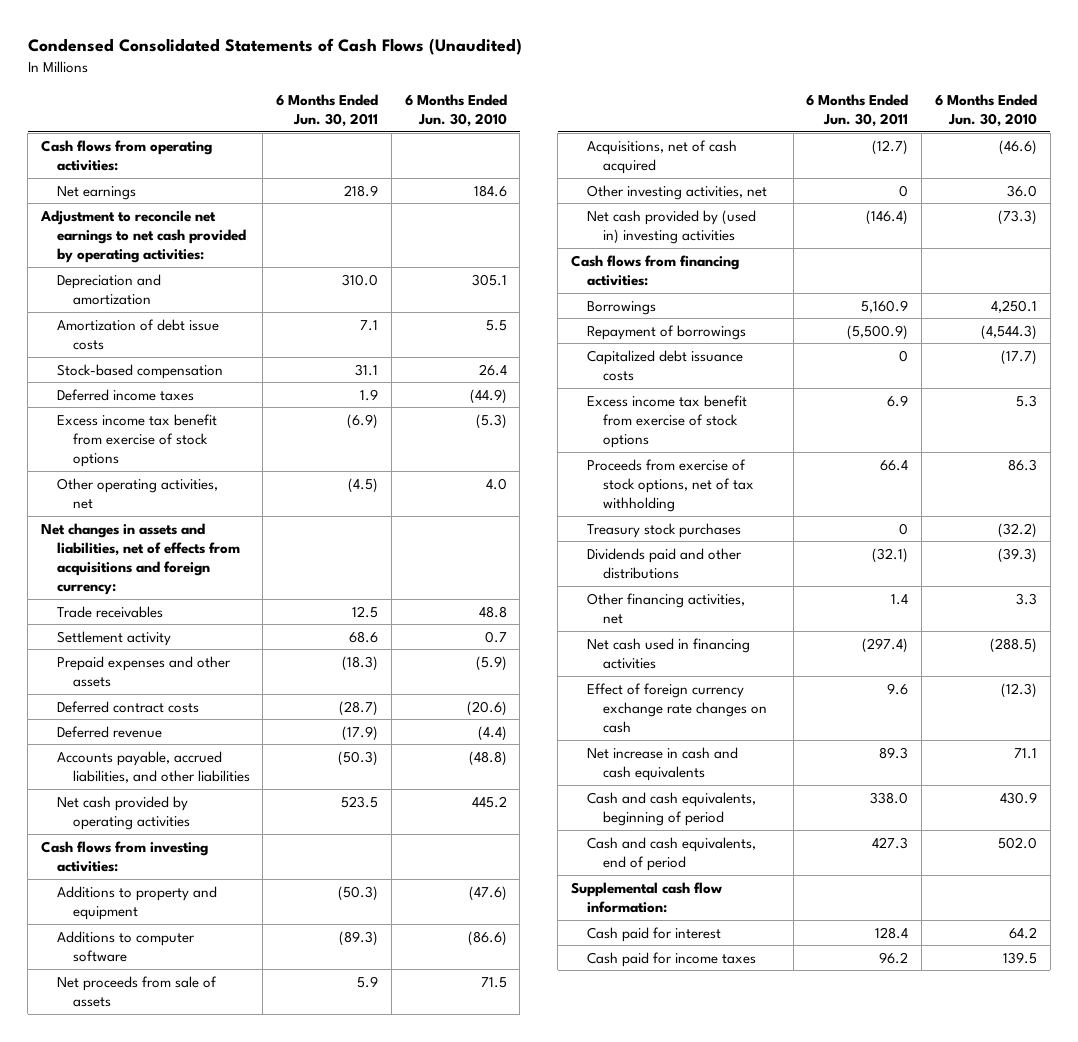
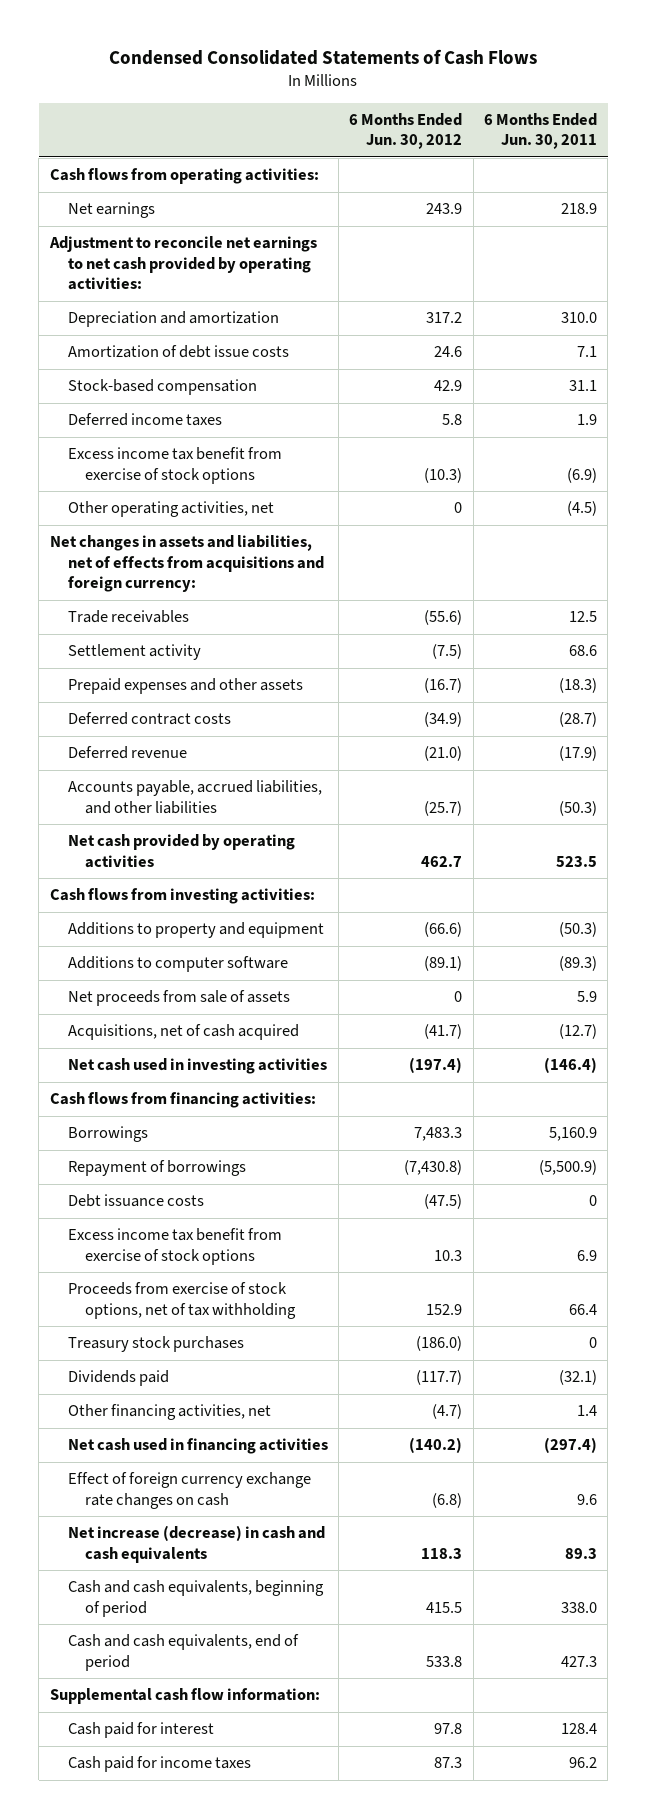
[27,38,522,56] Condensed Consolidated Statements of Cash Flows (Unaudited) -> [109,49,538,66] Condensed Consolidated Statements of Cash Flows
[404,93,507,128] 6 Months Ended Jun. 30, 2010 -> none
none -> [349,112,463,150] 6 Months Ended Jun. 30, 2012
[587,184,768,200] Other investing activities, net -> none
[587,209,757,244] Net cash provided by (used in) investing activities -> [67,1058,327,1075] Net cash used in investing activities
[587,349,744,381] Capitalized debt issuance costs -> [67,1194,204,1208] Debt issuance costs
[587,547,743,579] Dividends paid and other distributions -> [67,1370,169,1387] Dividends paid
[587,746,739,781] Net increase in cash and cash equivalents -> [67,1525,325,1563] Net increase (decrease) in cash and cash equivalents

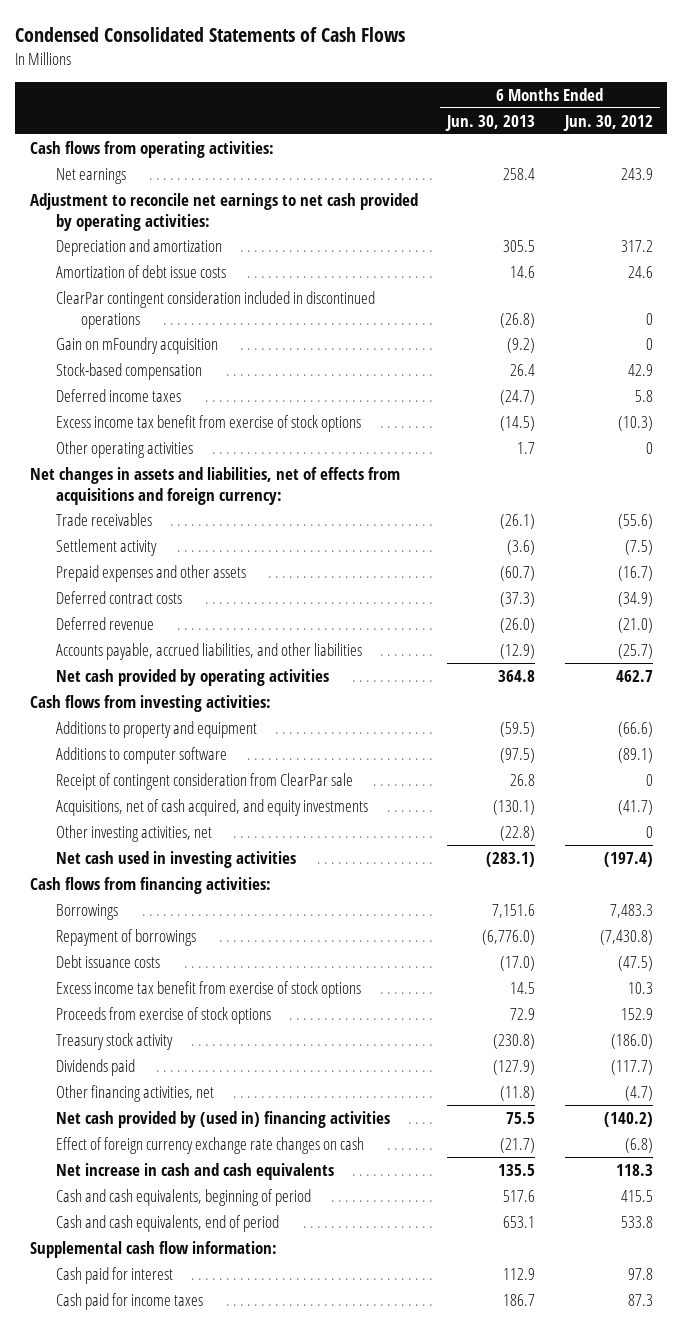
[483,112,597,150] 6 Months Ended Jun. 30, 2011 -> none
none -> [445,114,536,131] Jun. 30, 2013
none -> [55,290,375,329] ClearPar contingent consideration included in discontinued operations
none -> [55,336,218,354] Gain on mFoundry acquisition
[67,501,274,518] Other operating activities, net -> [55,440,193,458] Other operating activities
[67,990,290,1007] Net proceeds from sale of assets -> none
none -> [55,772,353,790] Receipt of contingent consideration from ClearPar sale
[67,1024,299,1041] Acquisitions, net of cash acquired -> [55,798,368,816] Acquisitions, net of cash acquired, and equity investments
none -> [55,824,212,842] Other investing activities, net
[67,1282,297,1319] Proceeds from exercise of stock options, net of tax withholding -> [55,1006,271,1024] Proceeds from exercise of stock options
[67,1336,244,1353] Treasury stock purchases -> [55,1032,173,1050] Treasury stock activity
[67,1438,328,1455] Net cash used in financing activities -> [55,1110,390,1128] Net cash provided by (used in) financing activities
[67,1525,325,1563] Net increase (decrease) in cash and cash equivalents -> [55,1162,334,1180] Net increase in cash and cash equivalents

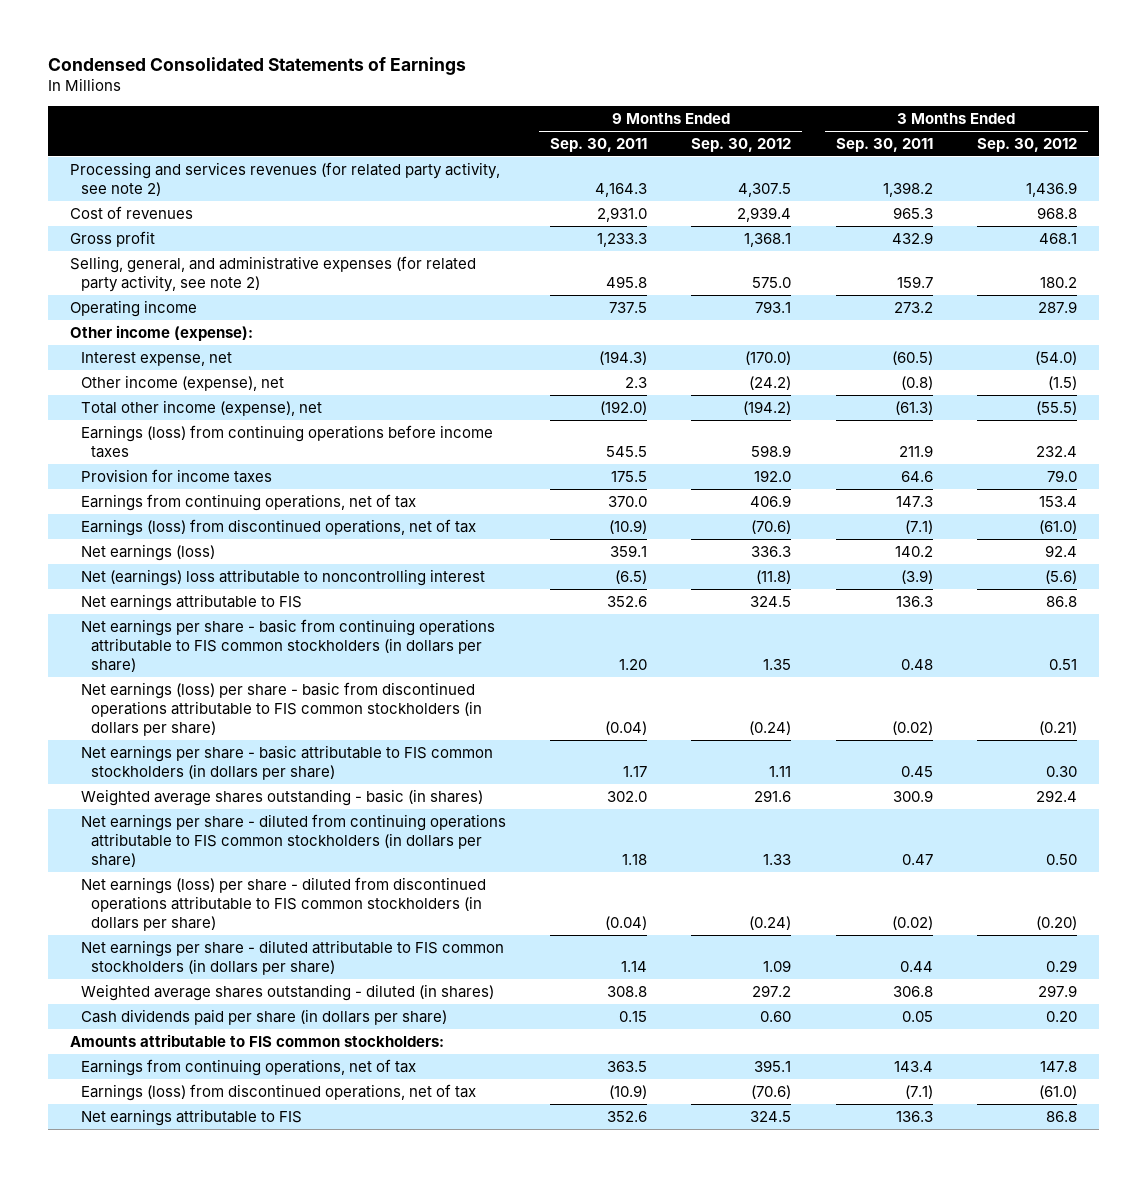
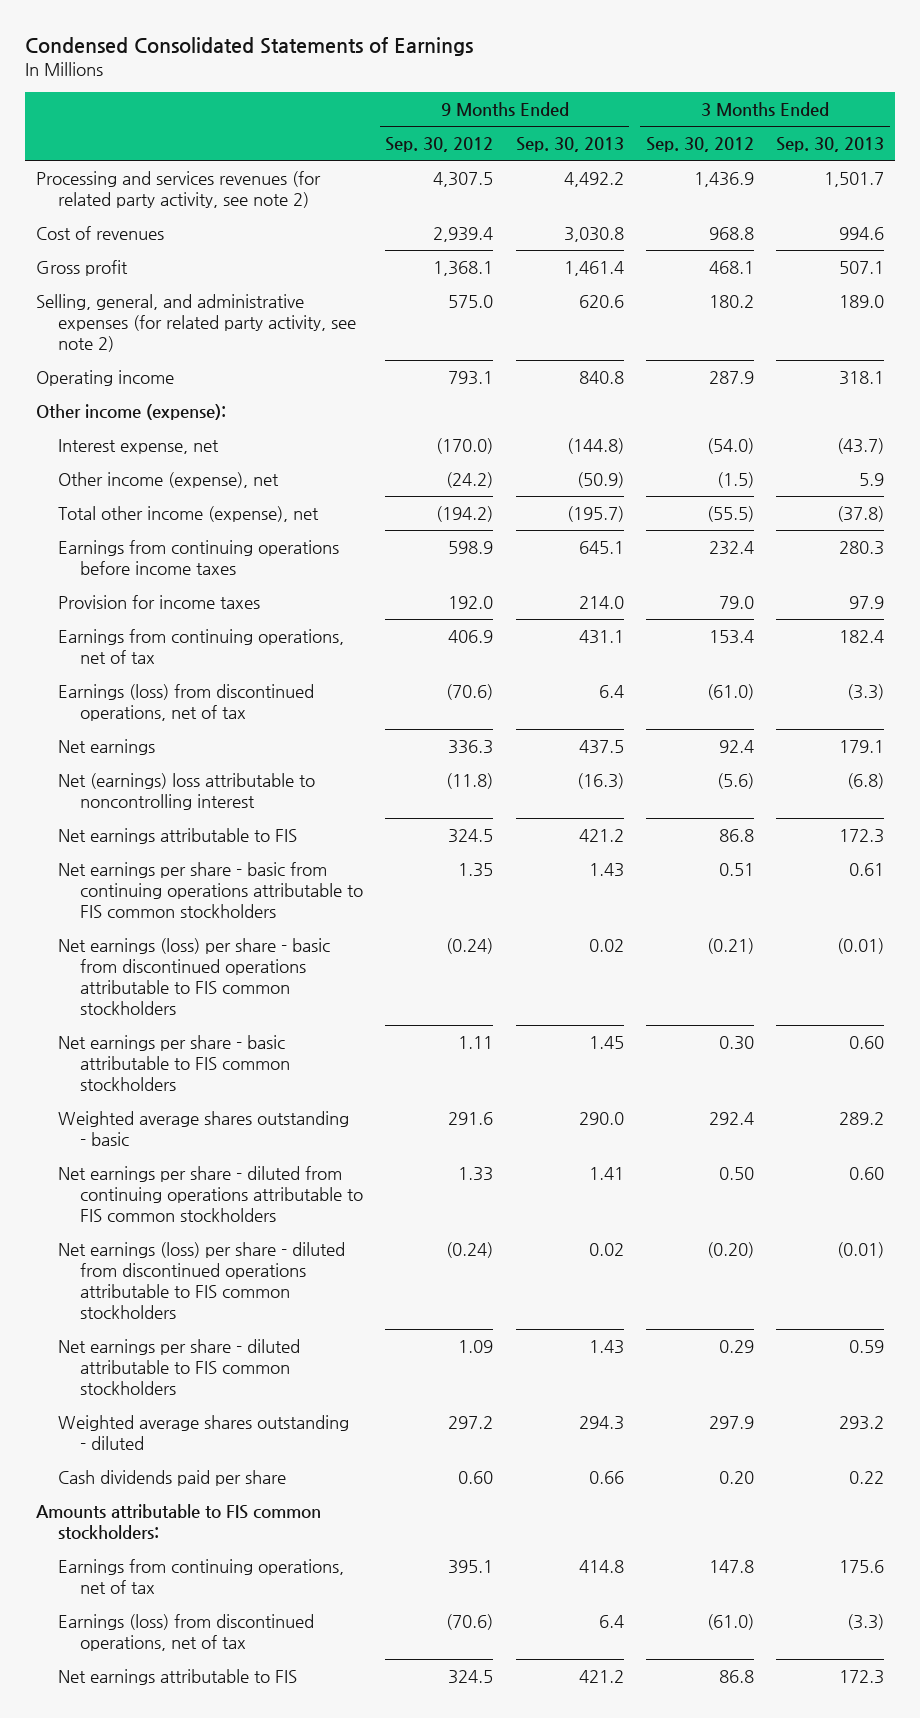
[549,137,647,152] Sep. 30, 2011 -> none
[835,137,933,152] Sep. 30, 2011 -> none
none -> [515,137,624,153] Sep. 30, 2013
none -> [776,137,885,153] Sep. 30, 2013
[80,424,493,459] Earnings (loss) from continuing operations before income taxes -> [58,540,340,576] Earnings from continuing operations before income taxes
[80,543,215,561] Net earnings (loss) -> [58,739,156,756] Net earnings
[80,618,495,673] Net earnings per share - basic from continuing operations attributable to FIS common stockholders (in dollars per share) -> [58,862,364,919] Net earnings per share - basic from continuing operations attributable to FIS common stockholders
[80,681,483,737] Net earnings (loss) per share - basic from discontinued operations attributable to FIS common stockholders (in dollars per share) -> [58,938,331,1016] Net earnings (loss) per share - basic from discontinued operations attributable to FIS common stockholders
[80,744,493,781] Net earnings per share - basic attributable to FIS common stockholders (in dollars per share) -> [58,1035,291,1092] Net earnings per share - basic attributable to FIS common stockholders
[80,788,483,806] Weighted average shares outstanding - basic (in shares) -> [58,1111,350,1147] Weighted average shares outstanding - basic
[80,813,506,868] Net earnings per share - diluted from continuing operations attributable to FIS common stockholders (in dollars per share) -> [58,1166,364,1223] Net earnings per share - diluted from continuing operations attributable to FIS common stockholders
[80,876,486,932] Net earnings (loss) per share - diluted from discontinued operations attributable to FIS common stockholders (in dollars per share) -> [58,1242,346,1320] Net earnings (loss) per share - diluted from discontinued operations attributable to FIS common stockholders
[80,939,504,976] Net earnings per share - diluted attributable to FIS common stockholders (in dollars per share) -> [58,1339,301,1396] Net earnings per share - diluted attributable to FIS common stockholders
[80,983,494,1001] Weighted average shares outstanding - diluted (in shares) -> [58,1415,350,1451] Weighted average shares outstanding - diluted
[80,1008,447,1025] Cash dividends paid per share (in dollars per share) -> [58,1470,287,1487] Cash dividends paid per share

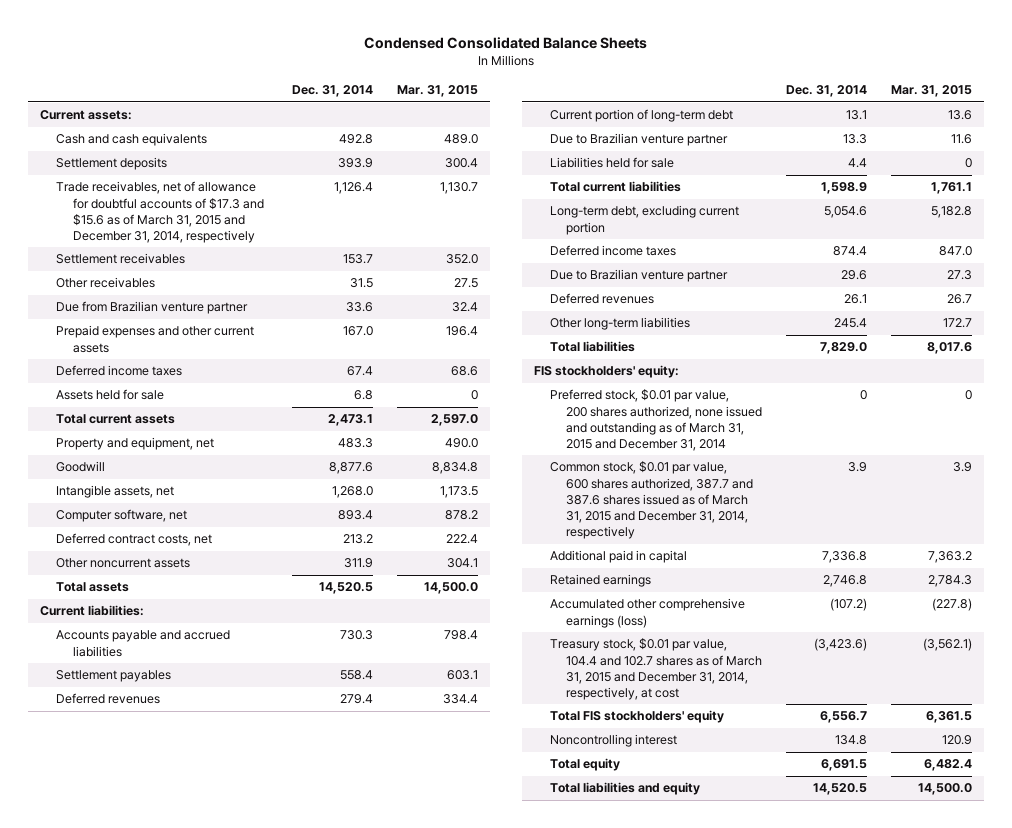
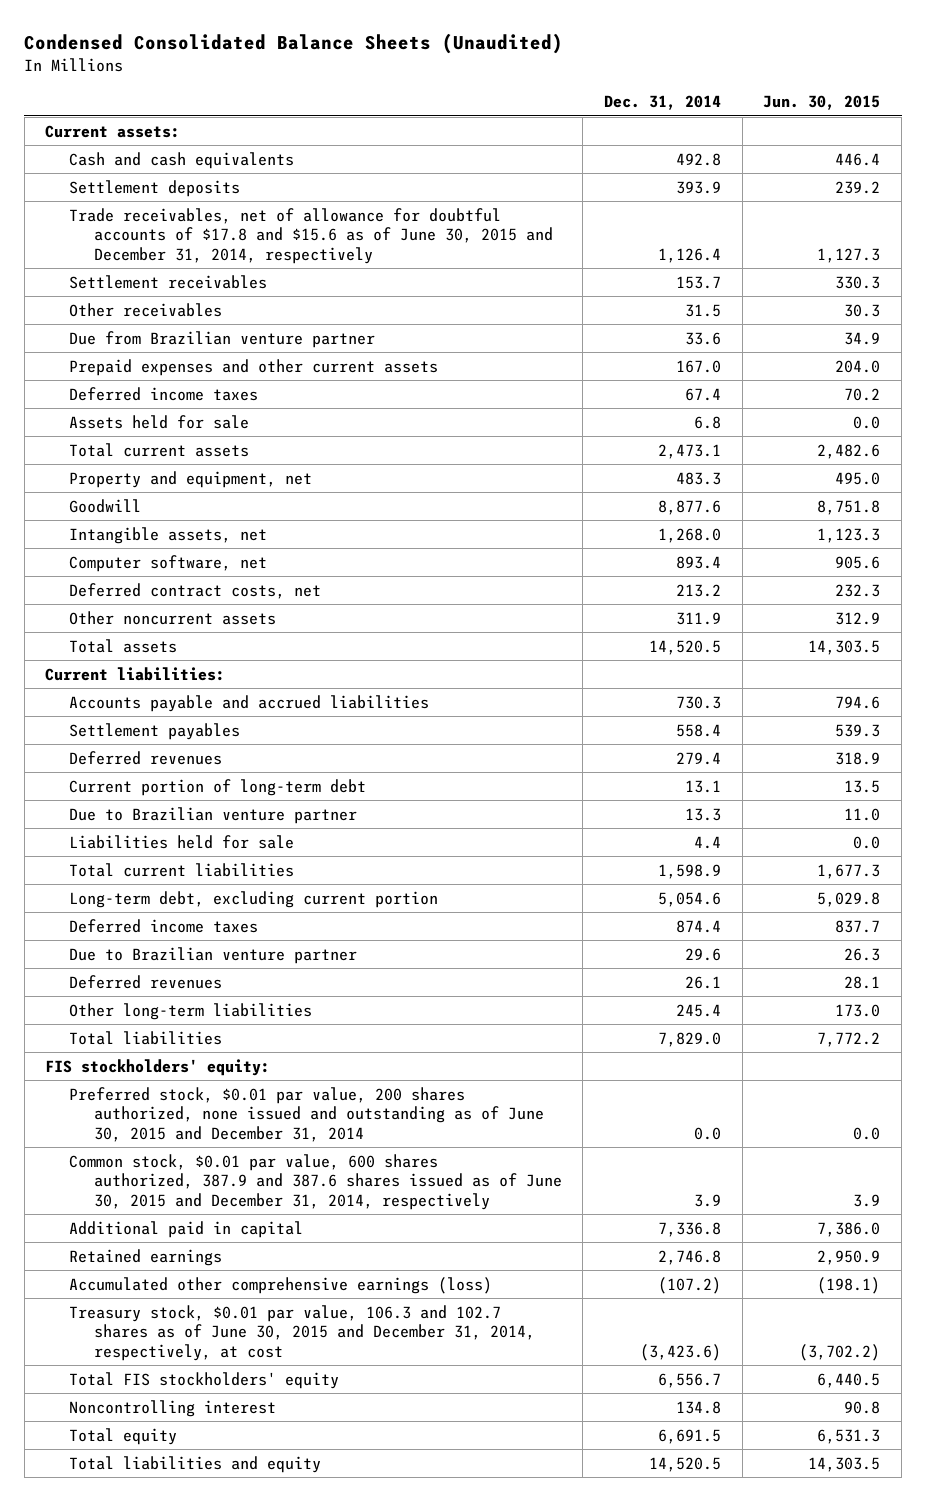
[363,36,647,49] Condensed Consolidated Balance Sheets -> [24,33,564,55] Condensed Consolidated Balance Sheets (Unaudited)
[397,85,479,98] Mar. 31, 2015 -> none
none -> [763,95,881,111] Jun. 30, 2015
[56,181,264,243] Trade receivables, net of allowance for doubtful accounts of $17.3 and $15.6 as of March 31, 2015 and December 31, 2014, respectively -> [69,207,553,264] Trade receivables, net of allowance for doubtful accounts of $17.8 and $15.6 as of June 30, 2015 and December 31, 2014, respectively
[549,389,763,451] Preferred stock, $0.01 par value, 200 shares authorized, none issued and outstanding as of March 31, 2015 and December 31, 2014 -> [69,1086,544,1142] Preferred stock, $0.01 par value, 200 shares authorized, none issued and outstanding as of June 30, 2015 and December 31, 2014
[860,390,868,401] 0 -> [693,1126,721,1140] 0.0
[549,461,754,540] Common stock, $0.01 par value, 600 shares authorized, 387.7 and 387.6 shares issued as of March 31, 2015 and December 31, 2014, respectively -> [69,1153,562,1210] Common stock, $0.01 par value, 600 shares authorized, 387.9 and 387.6 shares issued as of June 30, 2015 and December 31, 2014, respectively
[549,638,763,700] Treasury stock, $0.01 par value, 104.4 and 102.7 shares as of March 31, 2015 and December 31, 2014, respectively, at cost -> [69,1304,535,1361] Treasury stock, $0.01 par value, 106.3 and 102.7 shares as of June 30, 2015 and December 31, 2014, respectively, at cost

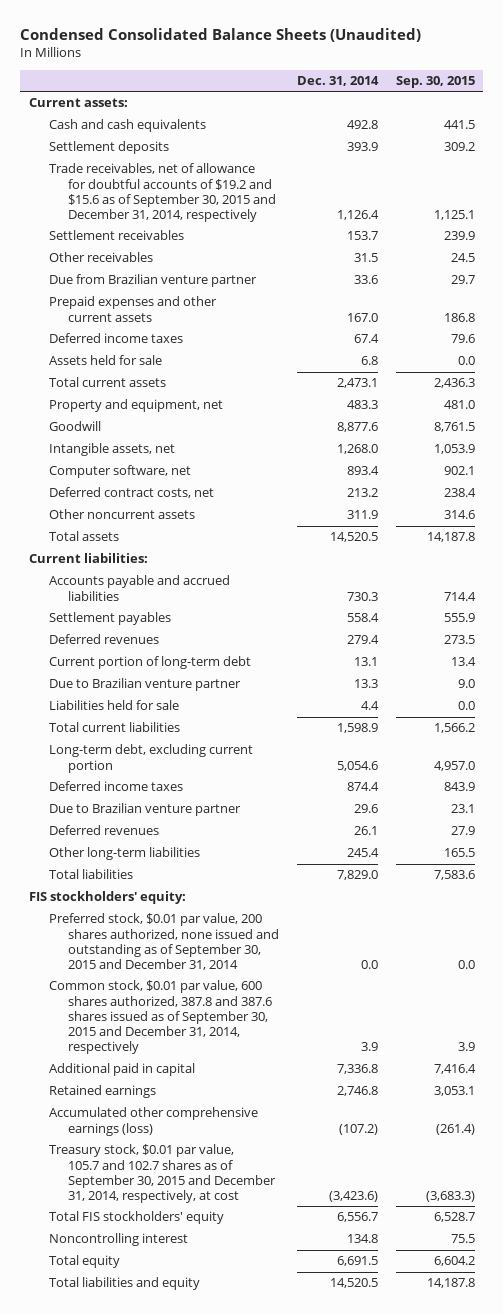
[763,95,881,111] Jun. 30, 2015 -> none
none -> [395,76,475,89] Sep. 30, 2015
[69,207,553,264] Trade receivables, net of allowance for doubtful accounts of $17.8 and $15.6 as of June 30, 2015 and December 31, 2014, respectively -> [48,163,277,223] Trade receivables, net of allowance for doubtful accounts of $19.2 and $15.6 as of September 30, 2015 and December 31, 2014, respectively
[69,1086,544,1142] Preferred stock, $0.01 par value, 200 shares authorized, none issued and outstanding as of June 30, 2015 and December 31, 2014 -> [48,913,280,971] Preferred stock, $0.01 par value, 200 shares authorized, none issued and outstanding as of September 30, 2015 and December 31, 2014
[69,1153,562,1210] Common stock, $0.01 par value, 600 shares authorized, 387.9 and 387.6 shares issued as of June 30, 2015 and December 31, 2014, respectively -> [48,980,273,1055] Common stock, $0.01 par value, 600 shares authorized, 387.8 and 387.6 shares issued as of September 30, 2015 and December 31, 2014, respectively
[69,1304,535,1361] Treasury stock, $0.01 par value, 106.3 and 102.7 shares as of June 30, 2015 and December 31, 2014, respectively, at cost -> [48,1144,277,1204] Treasury stock, $0.01 par value, 105.7 and 102.7 shares as of September 30, 2015 and December 31, 2014, respectively, at cost

